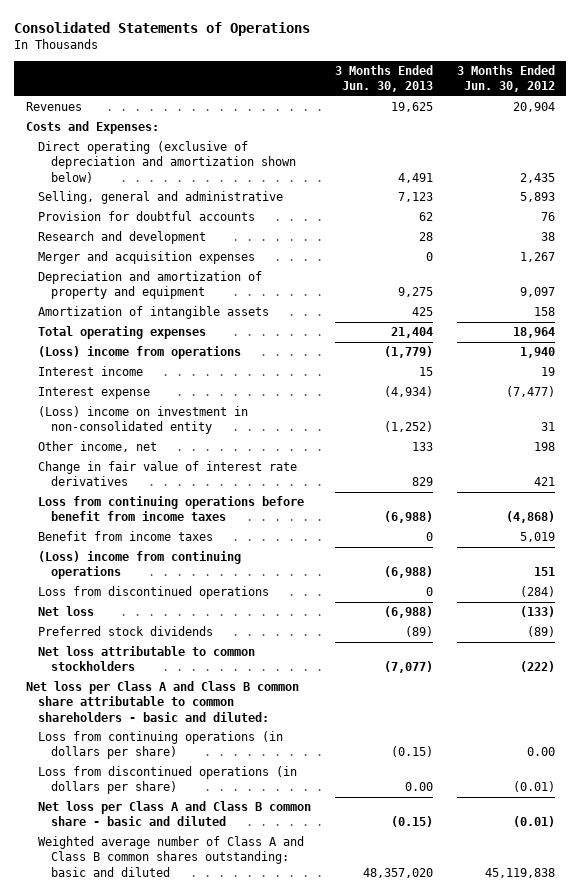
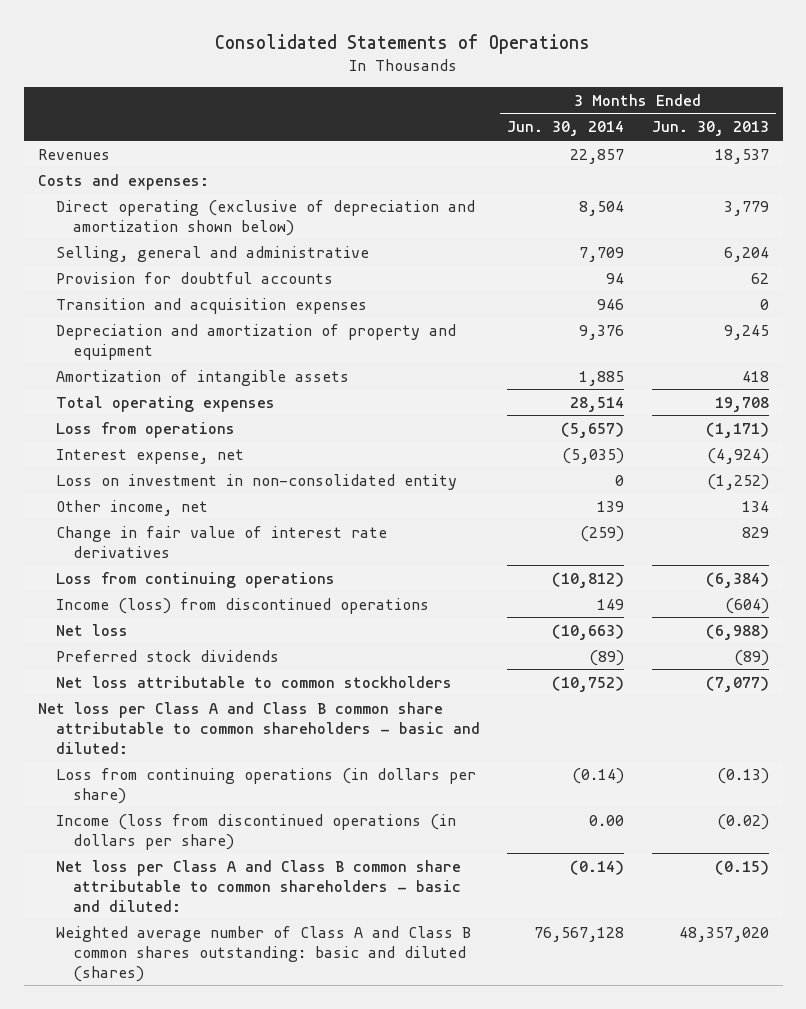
[456,65,555,93] 3 Months Ended Jun. 30, 2012 -> none
none -> [507,121,625,137] Jun. 30, 2014
[390,102,433,113] 19,625 -> [714,148,769,164] 18,537
[26,121,160,135] Costs and Expenses: -> [37,173,209,190] Costs and expenses:
[397,172,433,183] 4,491 -> [723,200,769,216] 3,779
[397,192,433,203] 7,123 -> [723,246,769,262] 6,204
[38,231,207,245] Research and development -> none
[38,366,144,377] Interest income -> none
[38,251,256,265] Merger and acquisition expenses -> [55,297,367,314] Transition and acquisition expenses
[397,287,433,298] 9,275 -> [723,324,769,340] 9,245
[411,307,433,317] 425 -> [741,370,769,382] 418
[390,327,433,339] 21,404 -> [714,396,769,412] 19,708
[38,346,242,360] (Loss) income from operations -> [55,421,235,438] Loss from operations
[383,346,433,359] (1,779) -> [705,421,769,438] (1,171)
[38,387,151,400] Interest expense -> [55,448,244,464] Interest expense, net
[383,386,433,398] (4,934) -> [706,447,769,464] (4,924)
[38,406,249,435] (Loss) income on investment in non-consolidated entity -> [55,473,457,490] Loss on investment in non-consolidated entity
[411,442,433,452] 133 -> [741,500,769,512] 134
[38,496,305,522] Loss from continuing operations before benefit from income taxes -> none
[38,531,214,542] Benefit from income taxes -> none
[38,551,242,580] (Loss) income from continuing operations -> [55,571,335,588] Loss from continuing operations
[383,566,433,579] (6,988) -> [705,571,769,588] (6,384)
[38,586,270,600] Loss from discontinued operations -> [55,597,429,614] Income (loss) from discontinued operations
[425,587,433,597] 0 -> [724,597,769,614] (604)
[390,746,433,758] (0.15) -> [716,767,769,784] (0.13)
[38,766,298,795] Loss from discontinued operations (in dollars per share) -> [55,813,456,850] Income (loss from discontinued operations (in dollars per share)
[404,782,433,792] 0.00 -> [716,813,769,830] (0.02)
[38,801,312,827] Net loss per Class A and Class B common share - basic and diluted -> [55,859,462,912] Net loss per Class A and Class B common share attributable to common shareholders - basic and diluted:
[38,836,305,877] Weighted average number of Class A and Class B common shares outstanding: basic and diluted -> [55,925,471,982] Weighted average number of Class A and Class B common shares outstanding: basic and diluted (shares)

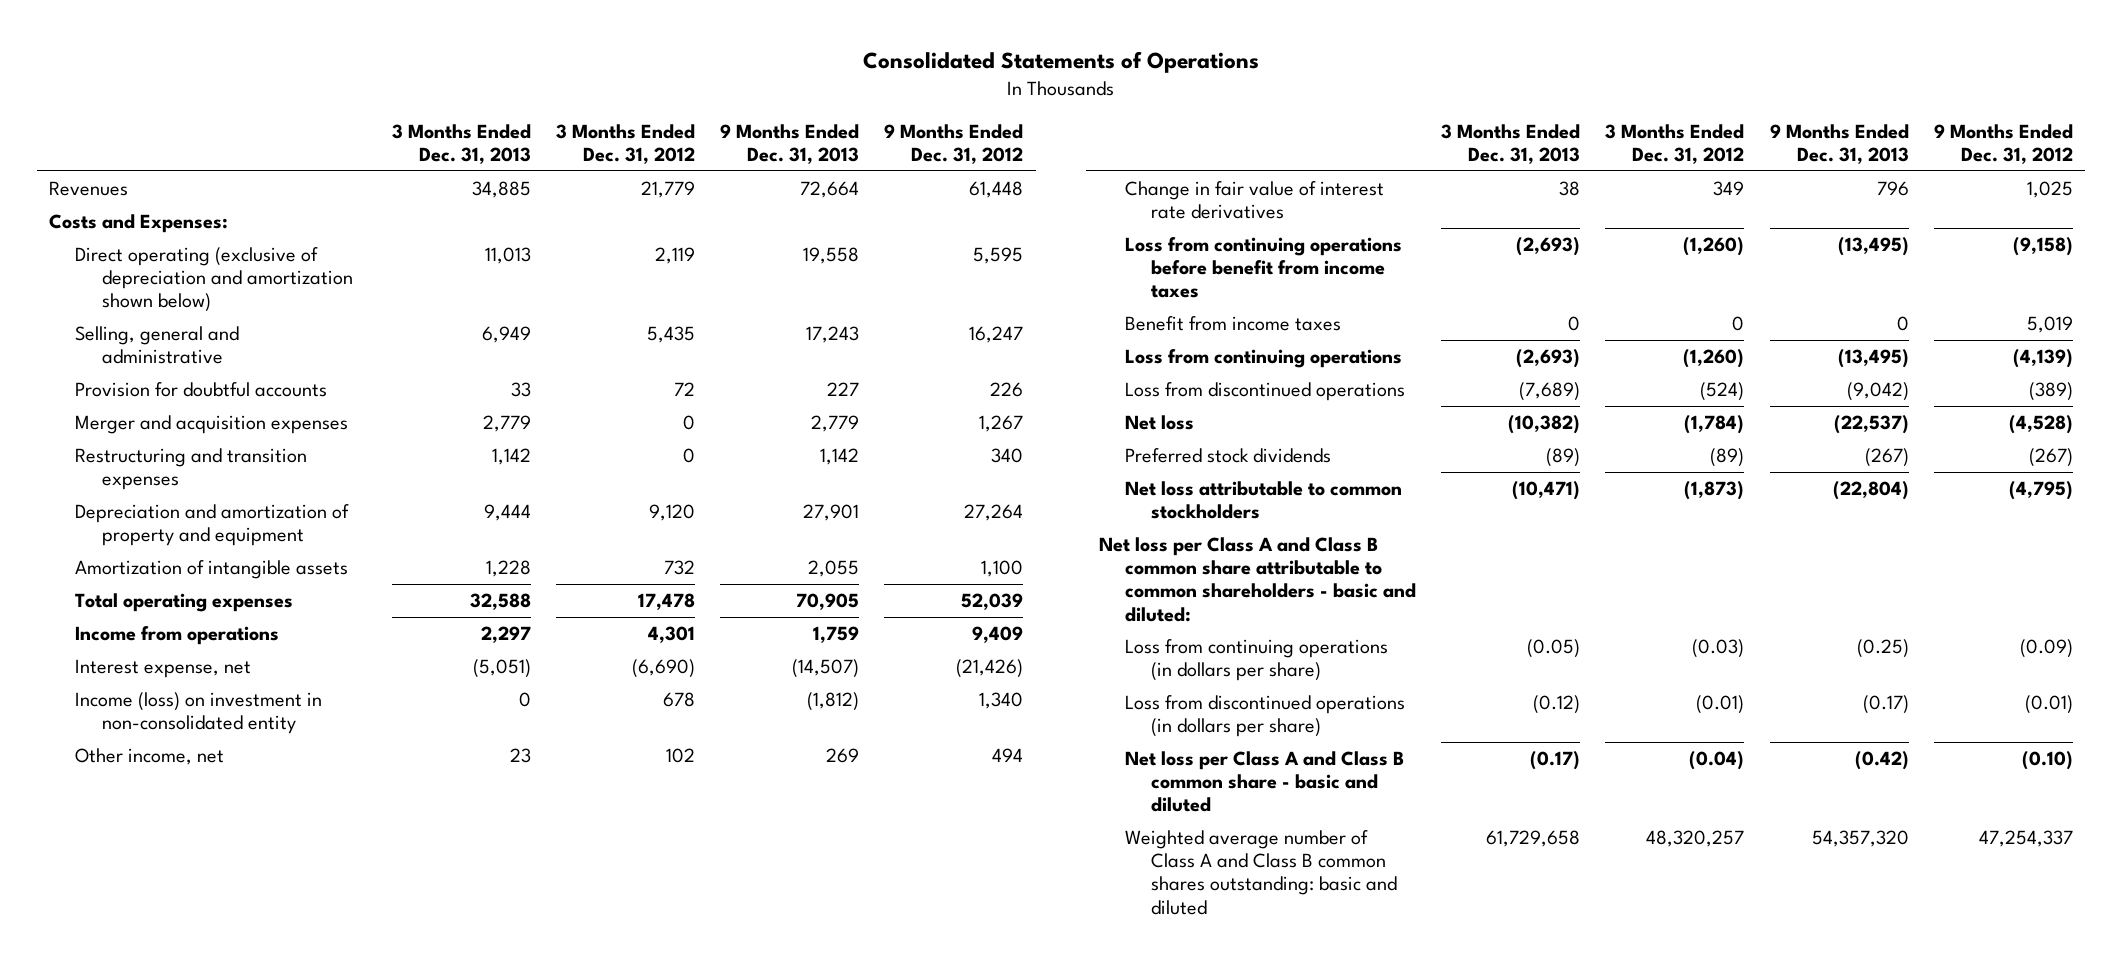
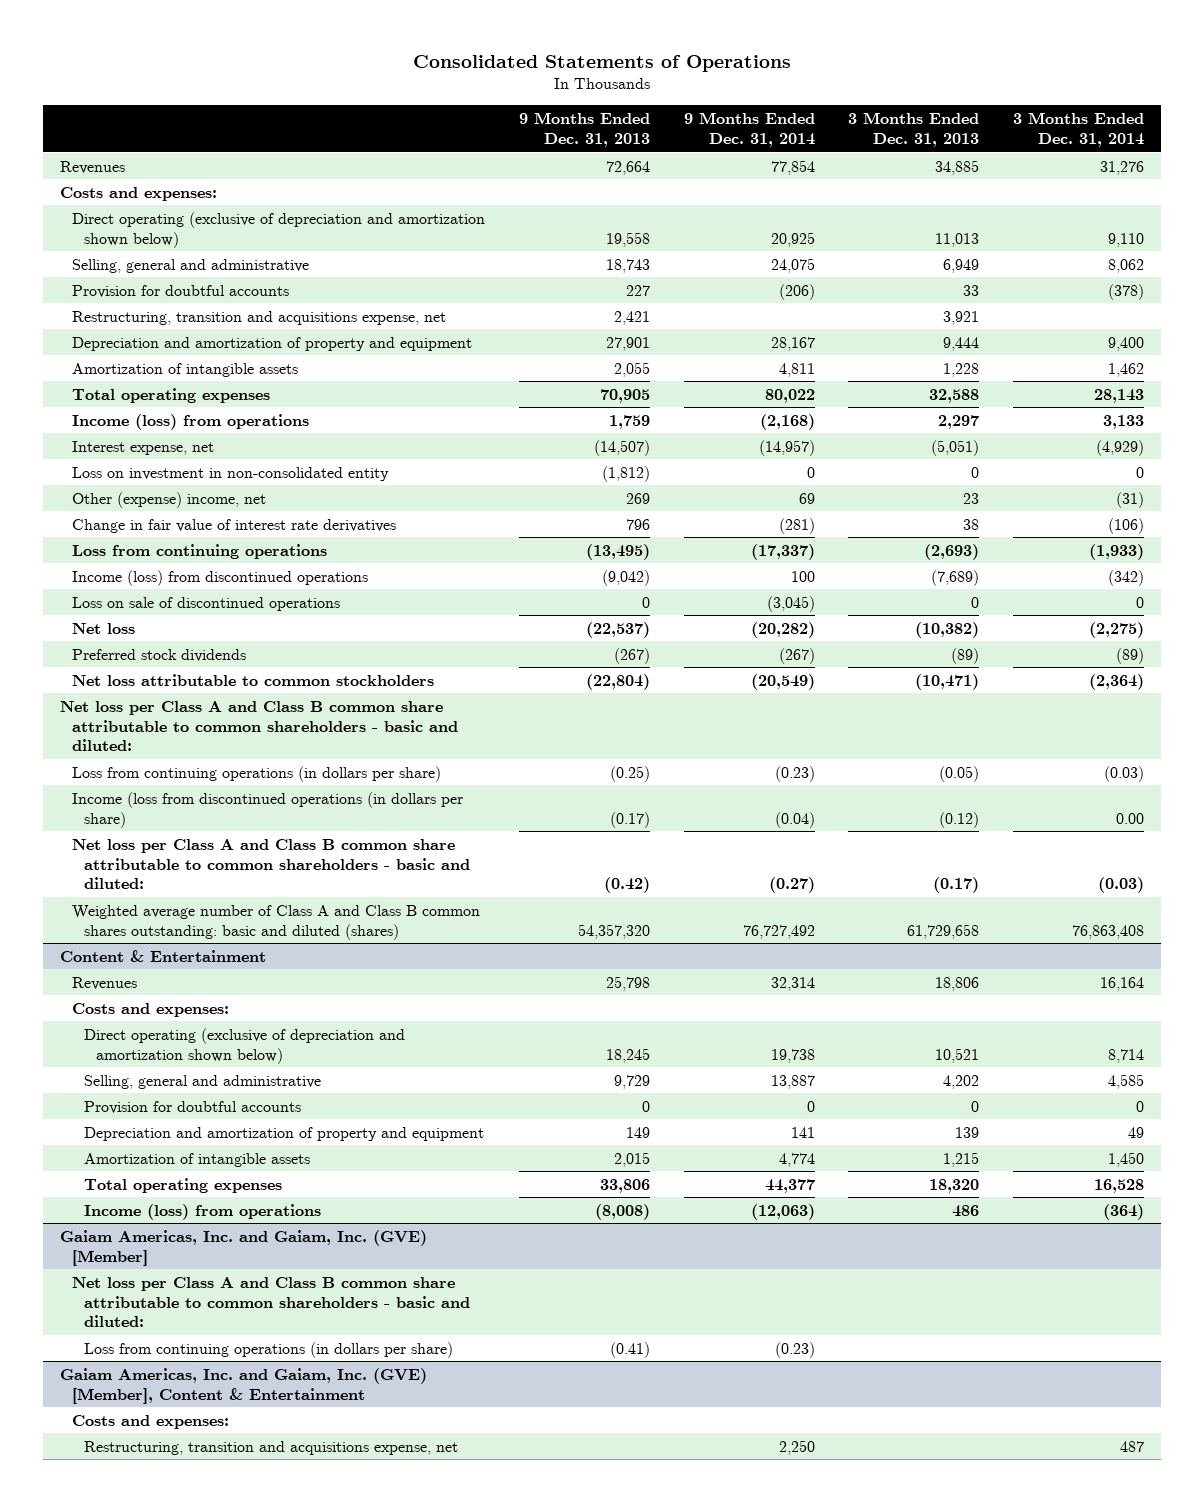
[555,123,695,164] 3 Months Ended Dec. 31, 2012 -> none
[884,123,1024,164] 9 Months Ended Dec. 31, 2012 -> none
none -> [683,112,815,148] 9 Months Ended Dec. 31, 2014
none -> [1013,112,1145,148] 3 Months Ended Dec. 31, 2014
[49,214,229,234] Costs and Expenses: -> [59,186,217,201] Costs and expenses:
[806,326,860,344] 17,243 -> [605,258,650,273] 18,743
[75,415,349,435] Merger and acquisition expenses -> none
[75,448,308,491] Restructuring and transition expenses -> [71,310,446,325] Restructuring, transition and acquisitions expense, net
[491,448,531,466] 1,142 -> [943,310,980,325] 3,921
[820,448,860,466] 1,142 -> [613,310,650,325] 2,421
[75,626,280,646] Income from operations -> [71,413,309,430] Income (loss) from operations
[75,692,323,735] Income (loss) on investment in non-consolidated entity -> [71,466,389,481] Loss on investment in non-consolidated entity
[75,748,225,766] Other income, net -> [71,491,266,508] Other (expense) income, net
[1124,237,1402,299] Loss from continuing operations before benefit from income taxes -> none
[1124,316,1341,332] Benefit from income taxes -> none
[1124,382,1405,402] Loss from discontinued operations -> [71,569,368,586] Income (loss) from discontinued operations
none -> [71,596,340,611] Loss on sale of discontinued operations
[1124,695,1405,738] Loss from discontinued operations (in dollars per share) -> [71,791,463,828] Income (loss from discontinued operations (in dollars per share)
[1124,751,1404,813] Net loss per Class A and Class B common share - basic and diluted -> [71,838,471,890] Net loss per Class A and Class B common share attributable to common shareholders - basic and diluted:
[1124,830,1398,915] Weighted average number of Class A and Class B common shares outstanding: basic and diluted -> [71,904,480,940] Weighted average number of Class A and Class B common shares outstanding: basic and diluted (shares)
none -> [59,949,266,962] Content & Entertainment
none -> [71,976,137,990] Revenues
none -> [71,1002,229,1017] Costs and expenses:
none -> [84,1027,406,1064] Direct operating (exclusive of depreciation and amortization shown below)
none -> [84,1074,322,1089] Selling, general and administrative
none -> [84,1100,302,1114] Provision for doubtful accounts
none -> [84,1126,485,1141] Depreciation and amortization of property and equipment
none -> [84,1152,311,1167] Amortization of intangible assets
none -> [84,1177,283,1193] Total operating expenses
none -> [84,1203,322,1220] Income (loss) from operations
none -> [59,1229,427,1266] Gaiam Americas, Inc. and Gaiam, Inc. (GVE) [Member]
none -> [71,1276,471,1328] Net loss per Class A and Class B common share attributable to common shareholders - basic and diluted:
none -> [84,1341,454,1358] Loss from continuing operations (in dollars per share)
none -> [59,1367,427,1404] Gaiam Americas, Inc. and Gaiam, Inc. (GVE) [Member], Content & Entertainment
none -> [71,1414,229,1429] Costs and expenses:
none -> [84,1440,459,1455] Restructuring, transition and acquisitions expense, net

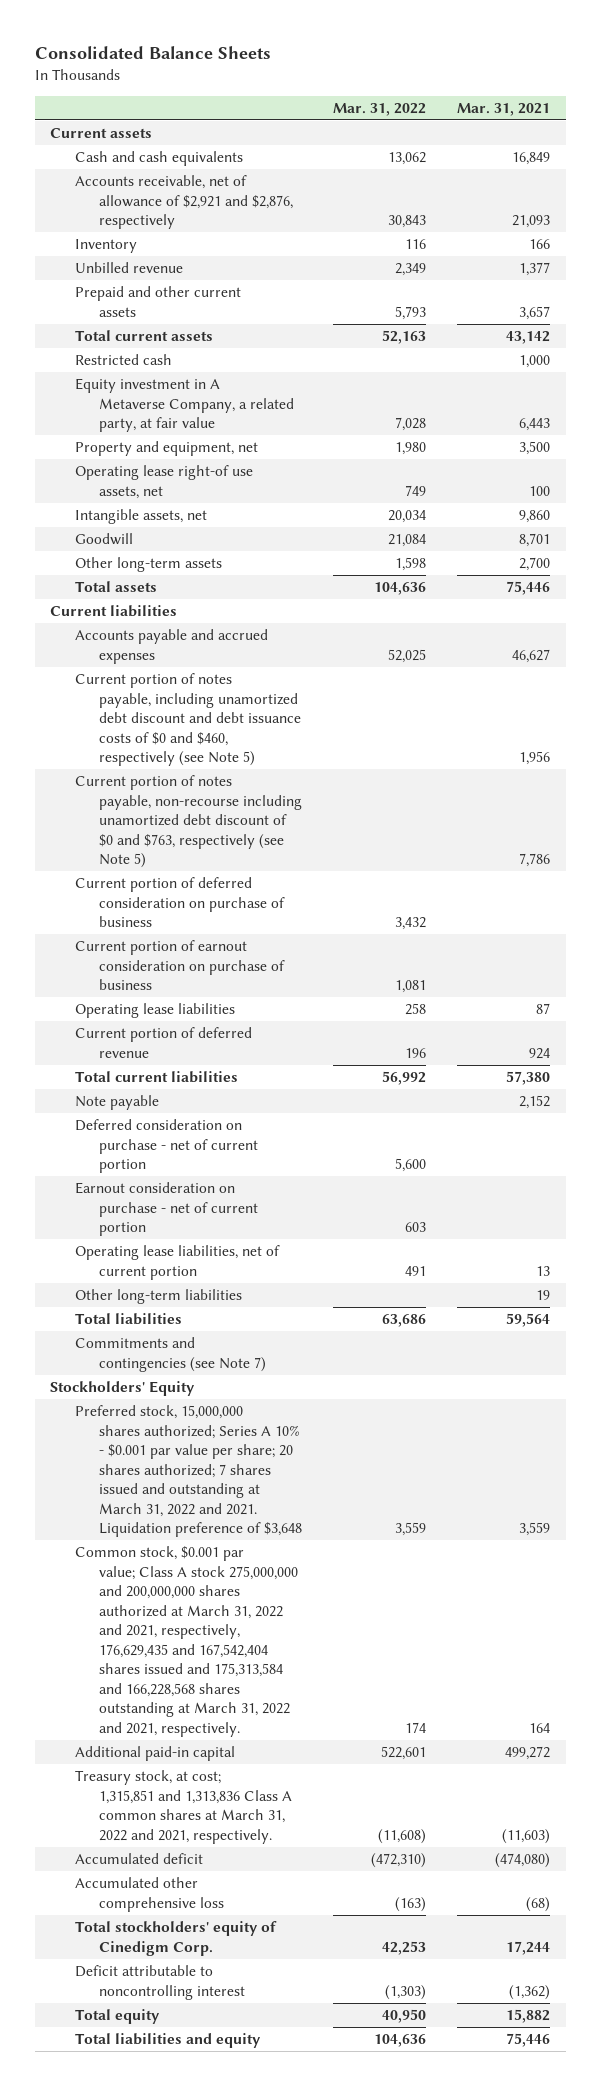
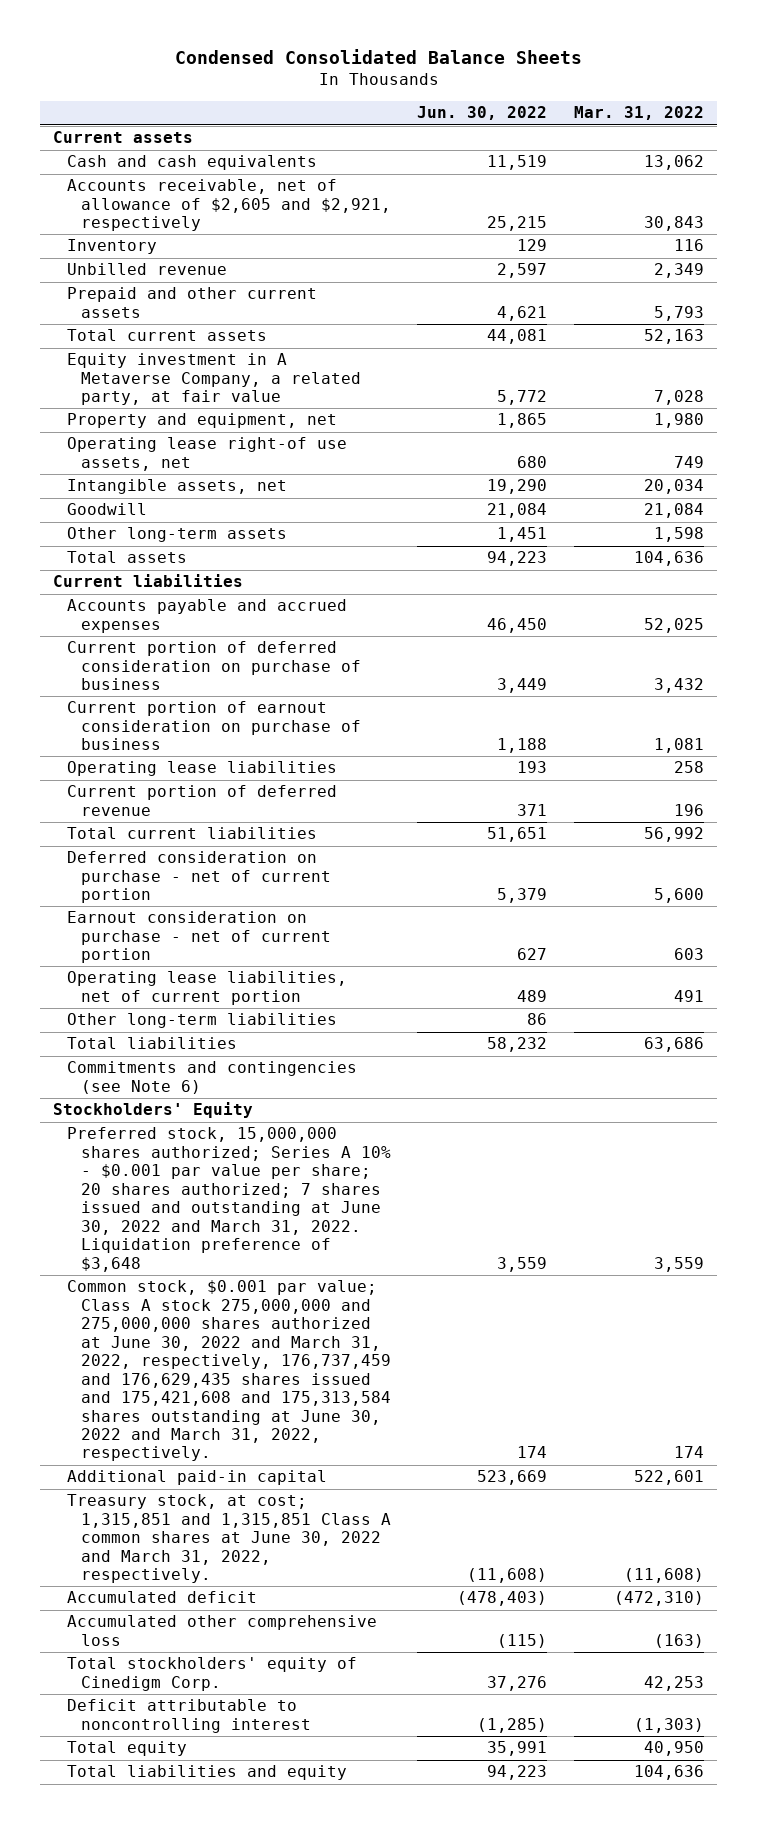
[34,46,271,60] Consolidated Balance Sheets -> [174,49,582,65] Condensed Consolidated Balance Sheets
[457,103,551,117] Mar. 31, 2021 -> none
none -> [417,106,548,121] Jun. 30, 2022
[74,175,294,230] Accounts receivable, net of allowance of $2,921 and $2,876, respectively -> [67,179,391,232] Accounts receivable, net of allowance of $2,605 and $2,921, respectively
[74,354,172,366] Restricted cash -> none
[74,673,302,767] Current portion of notes payable, including unamortized debt discount and debt issuance costs of $0 and $460, respectively (see Note 5) -> none
[74,775,303,869] Current portion of notes payable, non-recourse including unamortized debt discount of $0 and $763, respectively (see Note 5) -> none
[74,1095,159,1111] Note payable -> none
[74,1337,267,1372] Commitments and contingencies (see Note 7) -> [67,1061,358,1094] Commitments and contingencies (see Note 6)
[74,1405,303,1538] Preferred stock, 15,000,000 shares authorized; Series A 10% - $0.001 par value per share; 20 shares authorized; 7 shares issued and outstanding at March 31, 2022 and 2021. Liquidation preference of $3,648 -> [67,1127,391,1272] Preferred stock, 15,000,000 shares authorized; Series A 10% - $0.001 par value per share; 20 shares authorized; 7 shares issued and outstanding at June 30, 2022 and March 31, 2022. Liquidation preference of $3,648
[74,1546,299,1737] Common stock, $0.001 par value; Class A stock 275,000,000 and 200,000,000 shares authorized at March 31, 2022 and 2021, respectively, 176,629,435 and 167,542,404 shares issued and 175,313,584 and 166,228,568 shares outstanding at March 31, 2022 and 2021, respectively. -> [67,1280,391,1462] Common stock, $0.001 par value; Class A stock 275,000,000 and 275,000,000 shares authorized at June 30, 2022 and March 31, 2022, respectively, 176,737,459 and 176,629,435 shares issued and 175,421,608 and 175,313,584 shares outstanding at June 30, 2022 and March 31, 2022, respectively.
[74,1770,293,1844] Treasury stock, at cost; 1,315,851 and 1,313,836 Class A common shares at March 31, 2022 and 2021, respectively. -> [67,1494,391,1584] Treasury stock, at cost; 1,315,851 and 1,315,851 Class A common shares at June 30, 2022 and March 31, 2022, respectively.

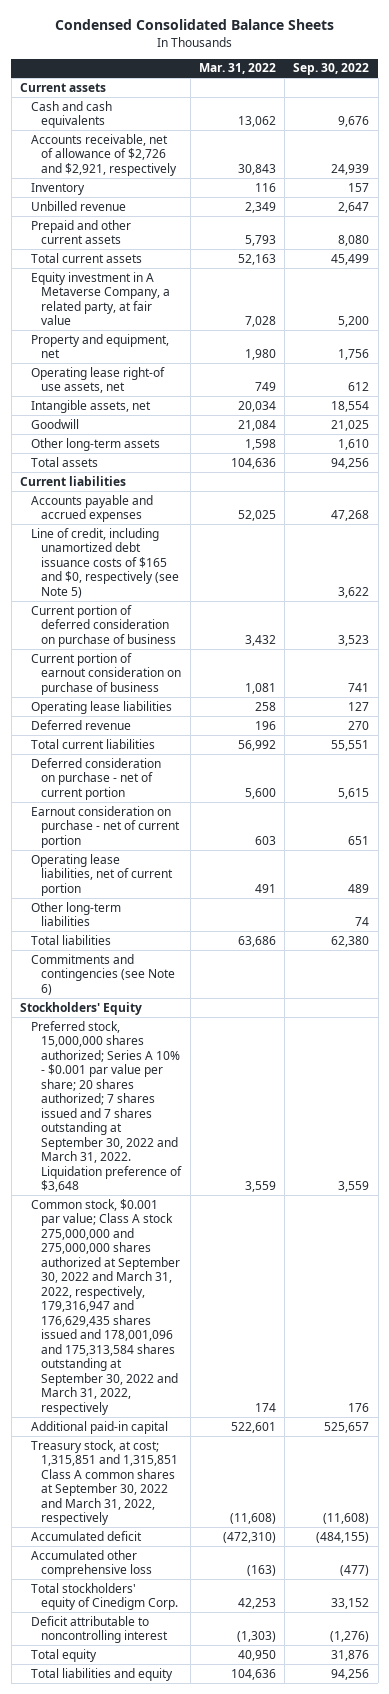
[417,106,548,121] Jun. 30, 2022 -> none
none -> [293,63,370,76] Sep. 30, 2022
[67,179,391,232] Accounts receivable, net of allowance of $2,605 and $2,921, respectively -> [30,133,178,176] Accounts receivable, net of allowance of $2,726 and $2,921, respectively
none -> [30,527,180,598] Line of credit, including unamortized debt issuance costs of $165 and $0, respectively (see Note 5)
[67,785,338,816] Current portion of deferred revenue -> [30,719,131,730] Deferred revenue
[67,1127,391,1272] Preferred stock, 15,000,000 shares authorized; Series A 10% - $0.001 par value per share; 20 shares authorized; 7 shares issued and outstanding at June 30, 2022 and March 31, 2022. Liquidation preference of $3,648 -> [30,1020,183,1193] Preferred stock, 15,000,000 shares authorized; Series A 10% - $0.001 par value per share; 20 shares authorized; 7 shares issued and 7 shares outstanding at September 30, 2022 and March 31, 2022. Liquidation preference of $3,648
[67,1280,391,1462] Common stock, $0.001 par value; Class A stock 275,000,000 and 275,000,000 shares authorized at June 30, 2022 and March 31, 2022, respectively, 176,737,459 and 176,629,435 shares issued and 175,421,608 and 175,313,584 shares outstanding at June 30, 2022 and March 31, 2022, respectively. -> [30,1198,181,1415] Common stock, $0.001 par value; Class A stock 275,000,000 and 275,000,000 shares authorized at September 30, 2022 and March 31, 2022, respectively, 179,316,947 and 176,629,435 shares issued and 178,001,096 and 175,313,584 shares outstanding at September 30, 2022 and March 31, 2022, respectively
[67,1494,391,1584] Treasury stock, at cost; 1,315,851 and 1,315,851 Class A common shares at June 30, 2022 and March 31, 2022, respectively. -> [30,1439,179,1526] Treasury stock, at cost; 1,315,851 and 1,315,851 Class A common shares at September 30, 2022 and March 31, 2022, respectively

